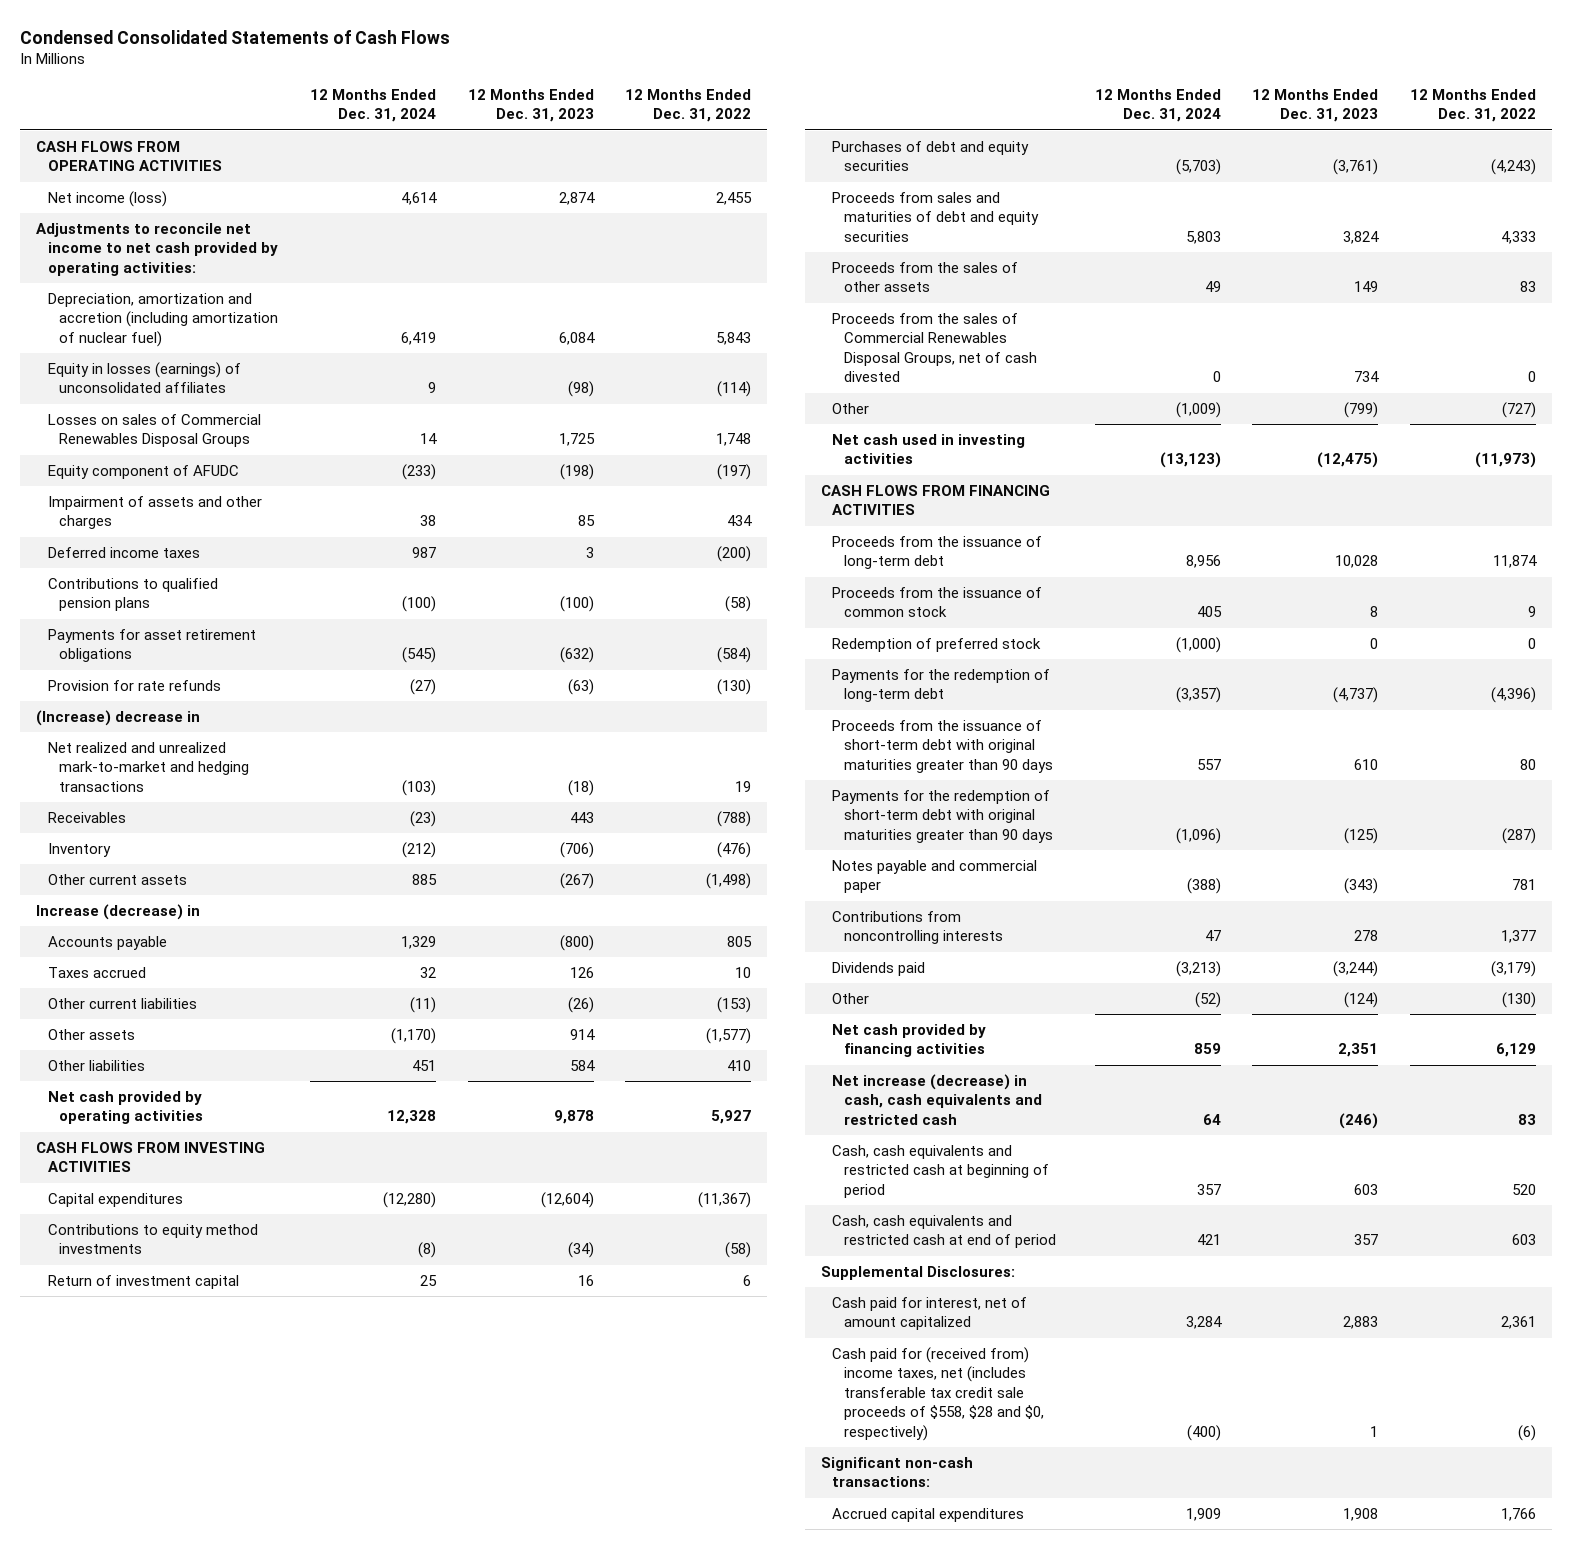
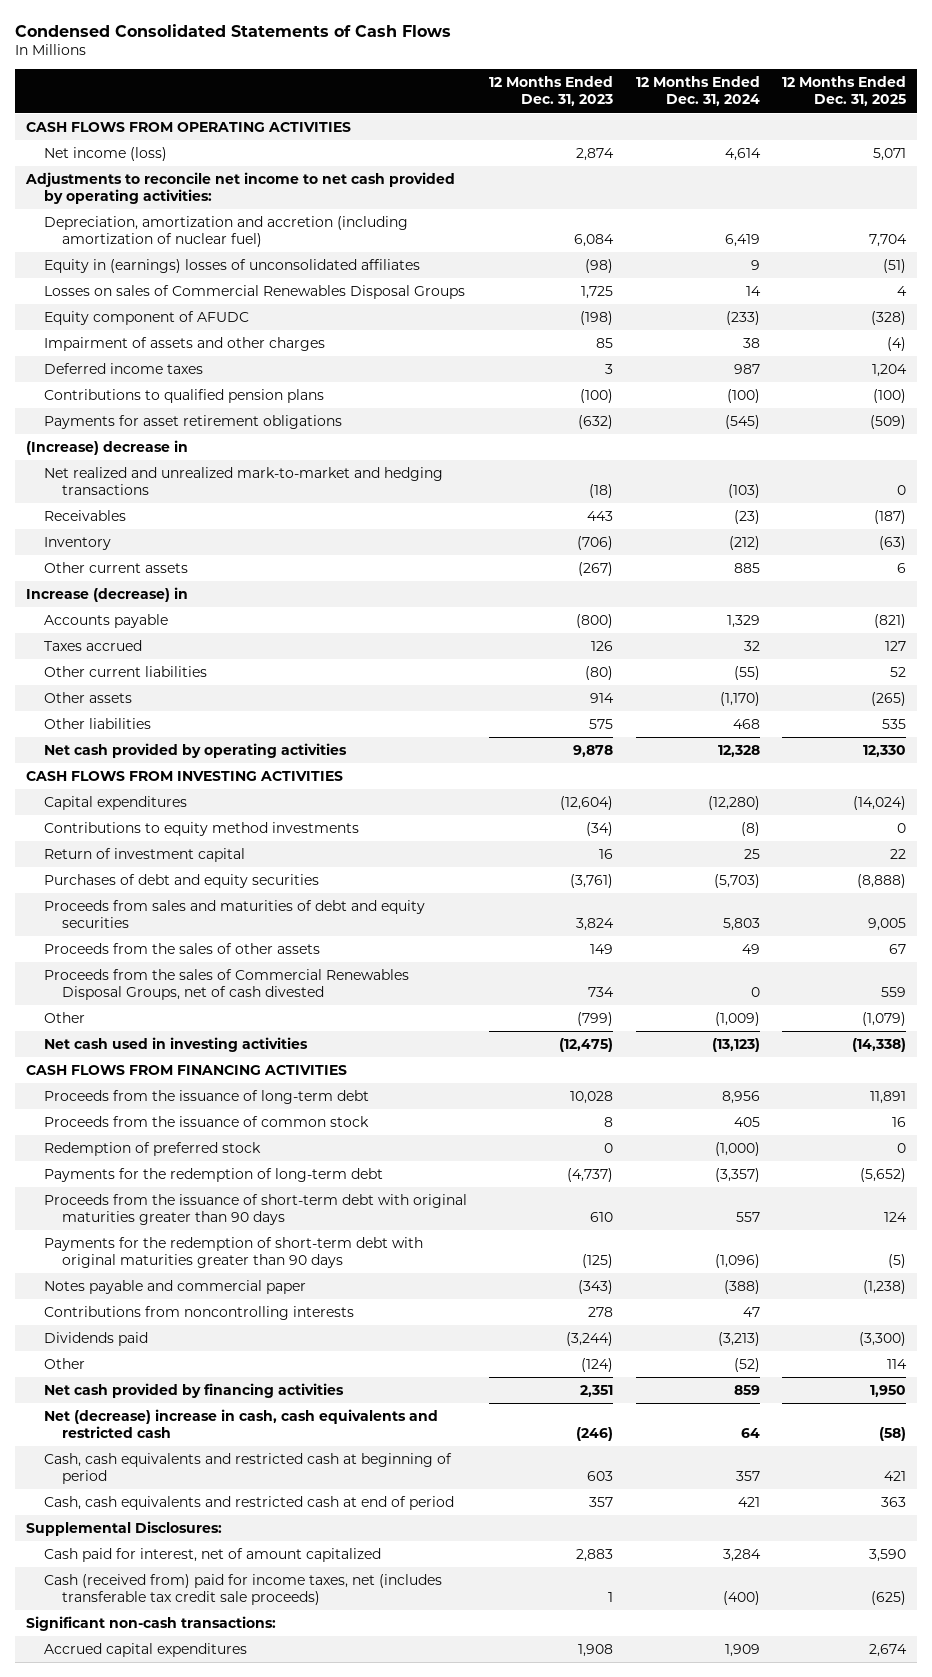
[625,88,752,123] 12 Months Ended Dec. 31, 2022 -> none
none -> [781,76,906,107] 12 Months Ended Dec. 31, 2025
[47,361,241,394] Equity in losses (earnings) of unconsolidated affiliates -> [44,259,421,274] Equity in (earnings) losses of unconsolidated affiliates
[47,679,221,691] Provision for rate refunds -> none
[409,996,436,1013] (11) -> [733,666,760,681] (55)
[567,996,594,1013] (26) -> [585,666,614,681] (80)
[411,1059,436,1071] 451 -> [732,719,760,730] 468
[569,1059,595,1071] 584 -> [589,719,614,730] 575
[832,1073,1042,1125] Net increase (decrease) in cash, cash equivalents and restricted cash -> [44,1409,439,1438] Net (decrease) increase in cash, cash equivalents and restricted cash
[832,1346,1044,1441] Cash paid for (received from) income taxes, net (includes transferable tax credit sale proceeds of $558, $28 and $0, respectively) -> [44,1574,443,1605] Cash (received from) paid for income taxes, net (includes transferable tax credit sale proceeds)

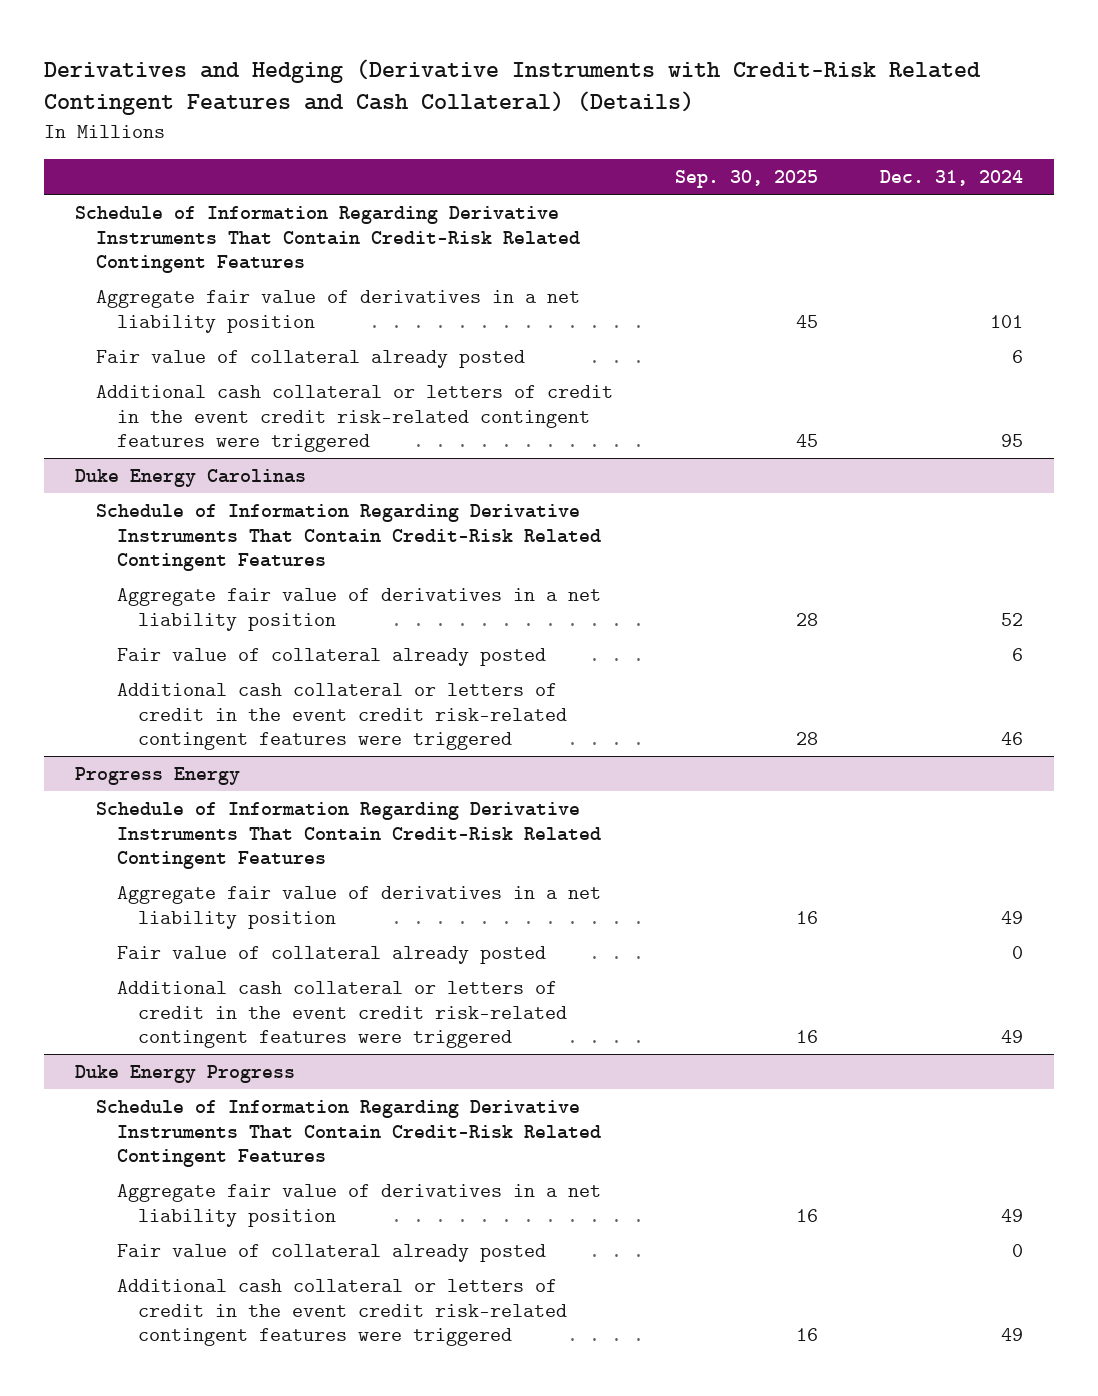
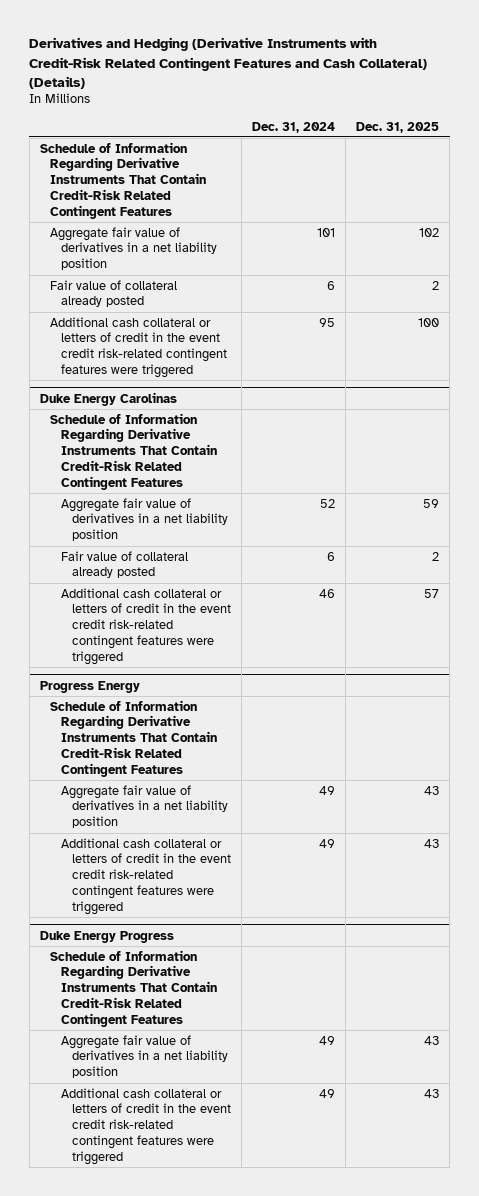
[675,170,819,189] Sep. 30, 2025 -> none
none -> [356,121,440,133] Dec. 31, 2025
[116,946,546,965] Fair value of collateral already posted -> none
[116,1244,546,1263] Fair value of collateral already posted -> none

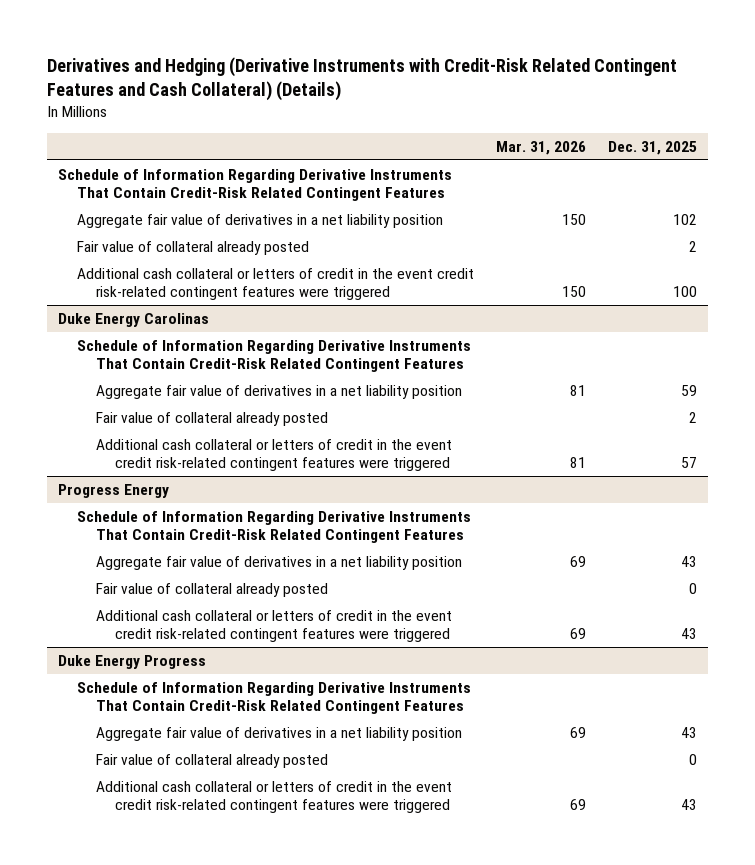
[252,121,336,133] Dec. 31, 2024 -> none
none -> [496,140,587,155] Mar. 31, 2026
none -> [95,583,328,598] Fair value of collateral already posted
none -> [95,754,328,769] Fair value of collateral already posted

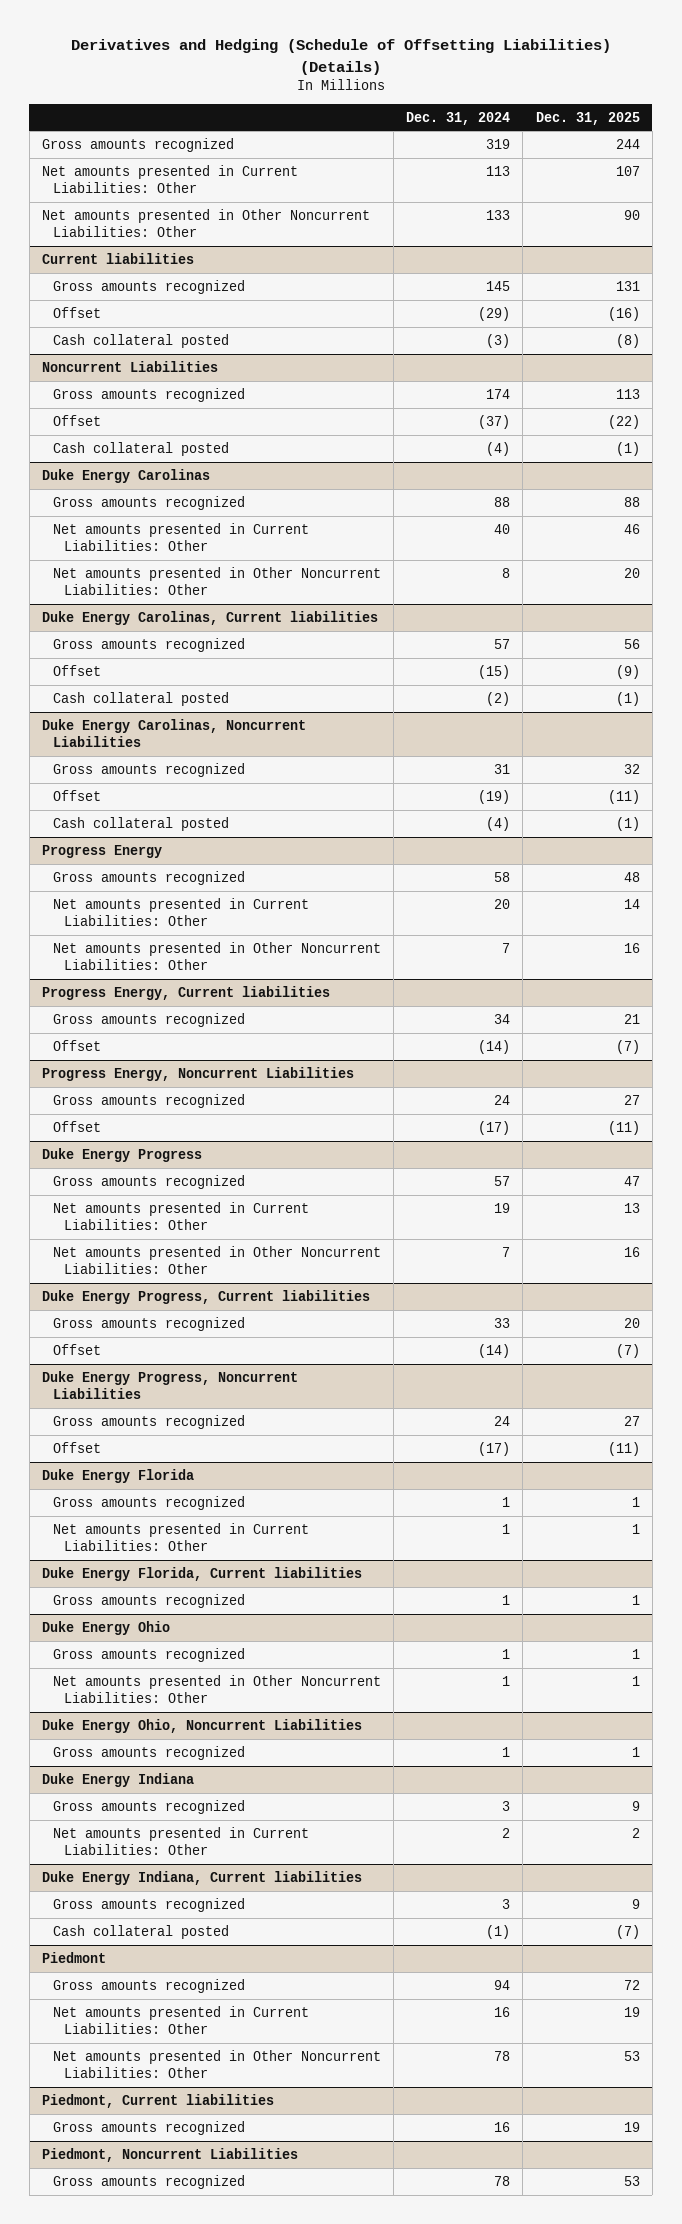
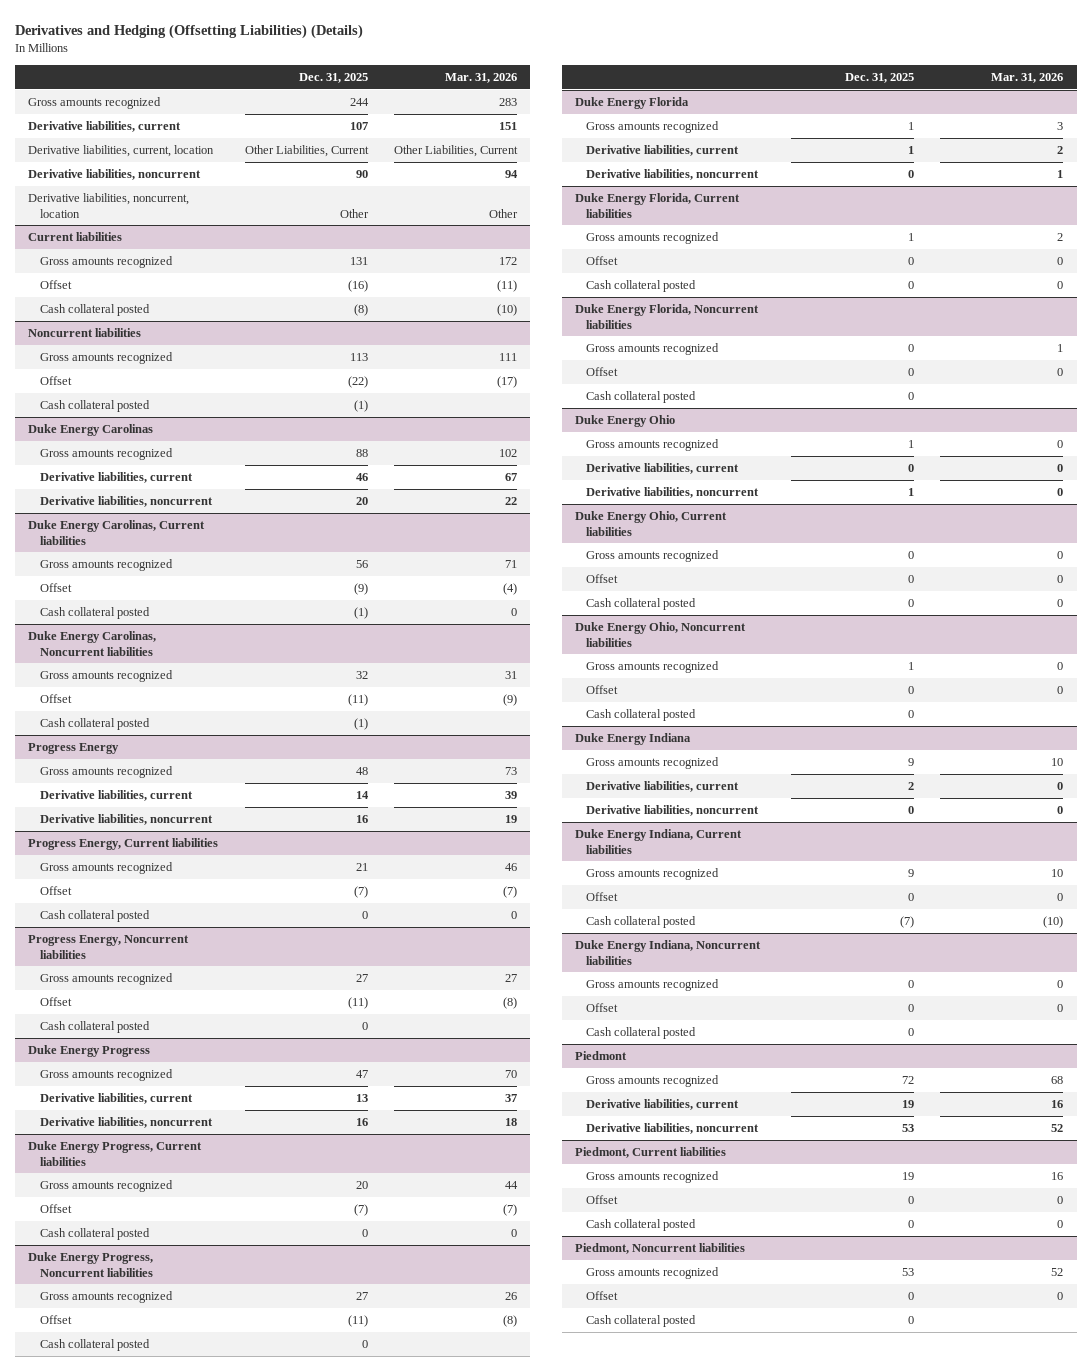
[70,39,611,75] Derivatives and Hedging (Schedule of Offsetting Liabilities) (Details) -> [15,24,364,40] Derivatives and Hedging (Offsetting Liabilities) (Details)
[406,111,511,125] Dec. 31, 2024 -> none
none -> [444,72,517,83] Mar. 31, 2026
[41,164,298,194] Net amounts presented in Current Liabilities: Other -> [28,121,182,133] Derivative liabilities, current
none -> [28,145,215,158] Derivative liabilities, current, location
[41,208,370,238] Net amounts presented in Other Noncurrent Liabilities: Other -> [28,169,202,181] Derivative liabilities, noncurrent
none -> [28,193,190,218] Derivative liabilities, noncurrent, location
[41,360,218,372] Noncurrent Liabilities -> [28,328,142,338] Noncurrent liabilities
[53,522,310,552] Net amounts presented in Current Liabilities: Other -> [39,472,193,484] Derivative liabilities, current
[53,566,382,596] Net amounts presented in Other Noncurrent Liabilities: Other -> [39,496,213,508] Derivative liabilities, noncurrent
[41,718,306,748] Duke Energy Carolinas, Noncurrent Liabilities -> [28,631,157,656] Duke Energy Carolinas, Noncurrent liabilities
[53,897,310,927] Net amounts presented in Current Liabilities: Other -> [39,790,193,802] Derivative liabilities, current
[53,941,382,971] Net amounts presented in Other Noncurrent Liabilities: Other -> [39,814,213,826] Derivative liabilities, noncurrent
none -> [39,910,150,923] Cash collateral posted
[41,1066,354,1081] Progress Energy, Noncurrent Liabilities -> [28,935,190,959] Progress Energy, Noncurrent liabilities
none -> [39,1021,150,1034] Cash collateral posted
[53,1201,310,1231] Net amounts presented in Current Liabilities: Other -> [39,1093,193,1105] Derivative liabilities, current
[53,1245,382,1275] Net amounts presented in Other Noncurrent Liabilities: Other -> [39,1117,213,1129] Derivative liabilities, noncurrent
none -> [39,1228,150,1241] Cash collateral posted
[41,1370,298,1400] Duke Energy Progress, Noncurrent Liabilities -> [28,1252,154,1277] Duke Energy Progress, Noncurrent liabilities
none -> [39,1339,150,1352] Cash collateral posted
[53,1522,310,1552] Net amounts presented in Current Liabilities: Other -> [586,145,740,157] Derivative liabilities, current
none -> [586,169,760,181] Derivative liabilities, noncurrent
none -> [586,256,619,266] Offset
none -> [586,280,697,293] Cash collateral posted
none -> [574,304,759,329] Duke Energy Florida, Noncurrent liabilities
none -> [586,343,720,356] Gross amounts recognized
none -> [586,367,619,377] Offset
none -> [586,391,697,404] Cash collateral posted
none -> [586,463,740,475] Derivative liabilities, current
[53,1674,382,1704] Net amounts presented in Other Noncurrent Liabilities: Other -> [586,487,760,499] Derivative liabilities, noncurrent
none -> [574,511,727,536] Duke Energy Ohio, Current liabilities
none -> [586,550,720,563] Gross amounts recognized
none -> [586,574,619,584] Offset
none -> [586,598,697,611] Cash collateral posted
[41,1718,362,1733] Duke Energy Ohio, Noncurrent Liabilities -> [574,622,746,647] Duke Energy Ohio, Noncurrent liabilities
none -> [586,685,619,695] Offset
none -> [586,709,697,722] Cash collateral posted
[53,1826,310,1856] Net amounts presented in Current Liabilities: Other -> [586,781,740,793] Derivative liabilities, current
none -> [586,805,760,817] Derivative liabilities, noncurrent
none -> [586,892,619,902] Offset
none -> [574,940,761,965] Duke Energy Indiana, Noncurrent liabilities
none -> [586,979,720,992] Gross amounts recognized
none -> [586,1003,619,1013] Offset
none -> [586,1027,697,1040] Cash collateral posted
[53,2005,310,2035] Net amounts presented in Current Liabilities: Other -> [586,1099,740,1111] Derivative liabilities, current
[53,2049,382,2079] Net amounts presented in Other Noncurrent Liabilities: Other -> [586,1123,760,1135] Derivative liabilities, noncurrent
none -> [586,1195,619,1205] Offset
none -> [586,1219,697,1232] Cash collateral posted
[41,2147,298,2162] Piedmont, Noncurrent Liabilities -> [574,1243,745,1255] Piedmont, Noncurrent liabilities
none -> [586,1291,619,1301] Offset
none -> [586,1315,697,1328] Cash collateral posted

